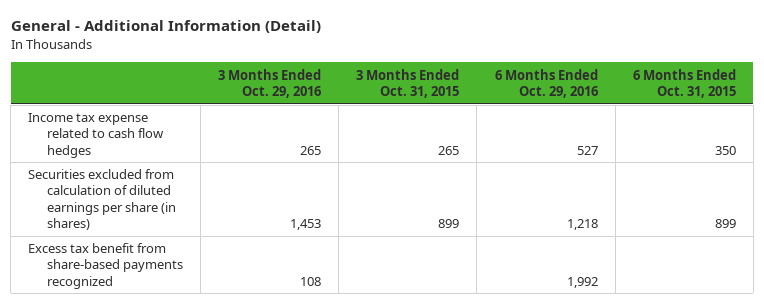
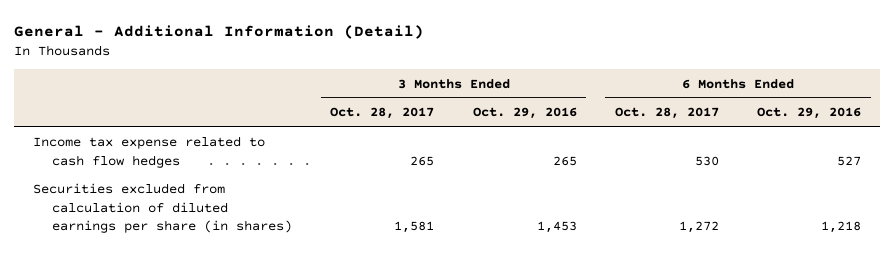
[356,68,460,98] 3 Months Ended Oct. 31, 2015 -> none
[632,68,736,98] 6 Months Ended Oct. 31, 2015 -> none
none -> [330,107,435,120] Oct. 28, 2017
none -> [614,107,719,120] Oct. 28, 2017
[28,243,183,289] Excess tax benefit from share-based payments recognized -> none

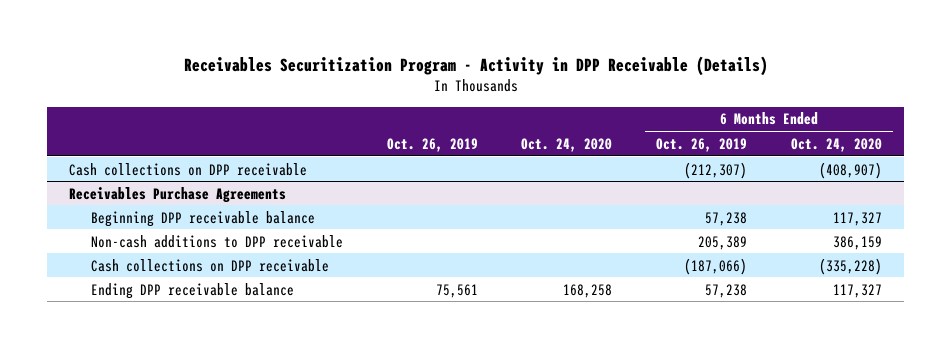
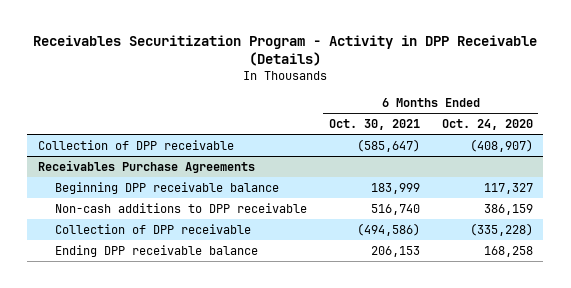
[386,137,478,152] Oct. 26, 2019 -> none
[521,137,613,152] Oct. 24, 2020 -> none
[656,137,748,152] Oct. 26, 2019 -> none
none -> [328,119,420,131] Oct. 30, 2021
[69,162,308,176] Cash collections on DPP receivable -> [38,139,235,150] Collection of DPP receivable
[90,258,329,272] Cash collections on DPP receivable -> [54,223,251,234] Collection of DPP receivable
[833,283,883,298] 117,327 -> [483,245,533,257] 168,258

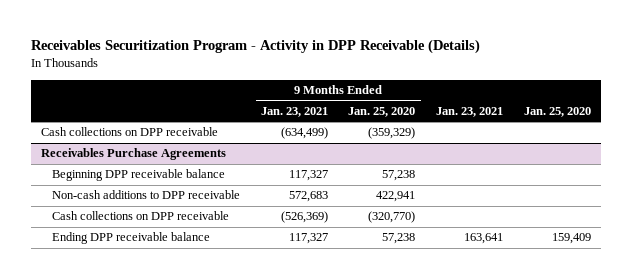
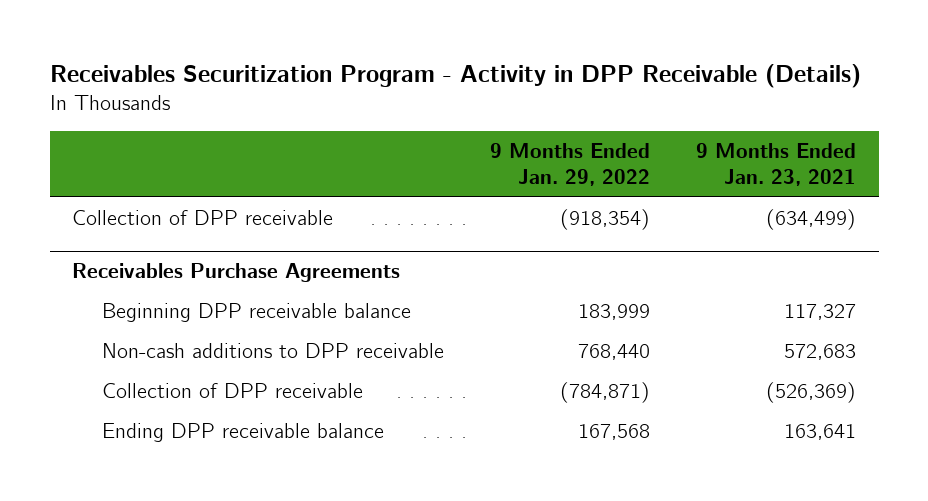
[348,107,416,118] Jan. 25, 2020 -> none
[436,107,504,118] Jan. 23, 2021 -> none
[523,107,591,118] Jan. 25, 2020 -> none
none -> [489,142,650,186] 9 Months Ended Jan. 29, 2022
[41,127,219,137] Cash collections on DPP receivable -> [72,210,334,226] Collection of DPP receivable
[51,211,229,221] Cash collections on DPP receivable -> [102,383,364,399] Collection of DPP receivable
[288,233,328,245] 117,327 -> [783,424,856,441] 163,641

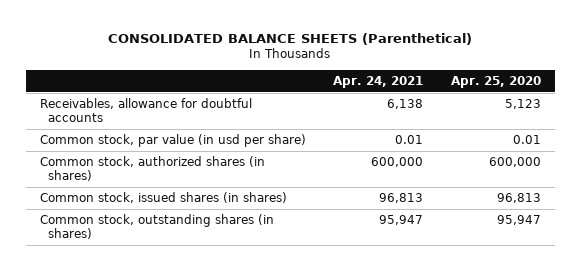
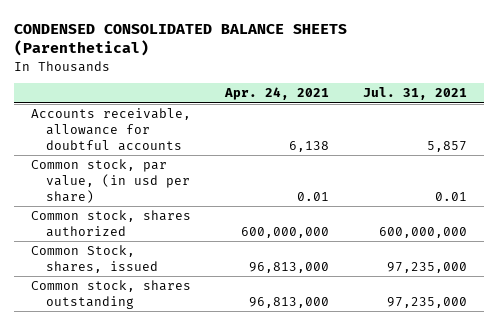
[108,33,473,46] CONSOLIDATED BALANCE SHEETS (Parenthetical) -> [14,23,348,57] CONDENSED CONSOLIDATED BALANCE SHEETS (Parenthetical)
[451,75,542,88] Apr. 25, 2020 -> none
none -> [363,87,468,101] Jul. 31, 2021
[39,98,252,123] Receivables, allowance for doubtful accounts -> [31,108,192,151] Accounts receivable, allowance for doubtful accounts
[39,134,306,148] Common stock, par value (in usd per share) -> [31,159,191,203] Common stock, par value, (in usd per share)
[39,156,265,182] Common stock, authorized shares (in shares) -> [31,210,192,238] Common stock, shares authorized
[371,157,424,168] 600,000 -> [241,227,330,239] 600,000,000
[39,192,287,204] Common stock, issued shares (in shares) -> [31,245,159,274] Common Stock, shares, issued
[379,193,424,204] 96,813 -> [249,262,330,274] 96,813,000
[39,214,274,240] Common stock, outstanding shares (in shares) -> [31,280,192,310] Common stock, shares outstanding
[379,215,424,226] 95,947 -> [249,297,330,309] 96,813,000

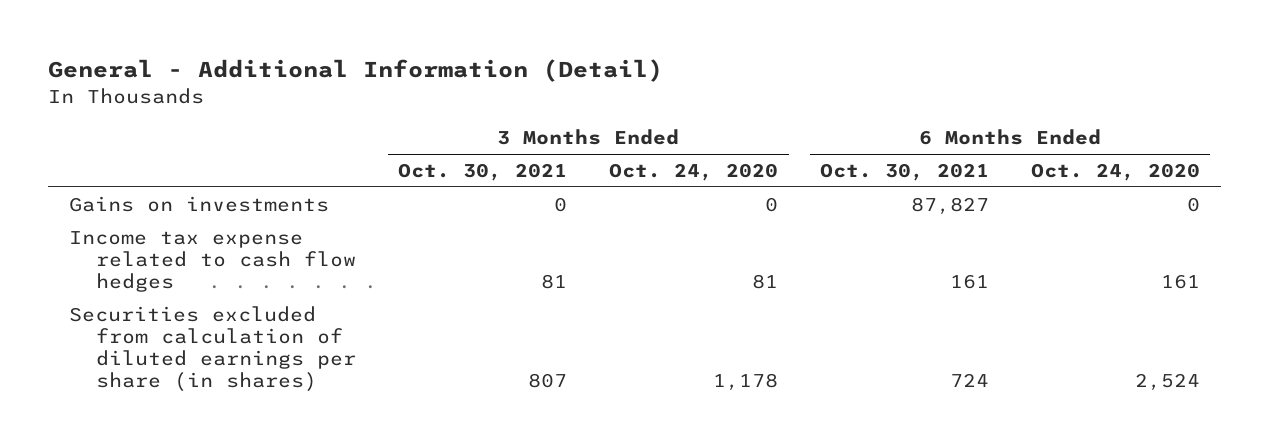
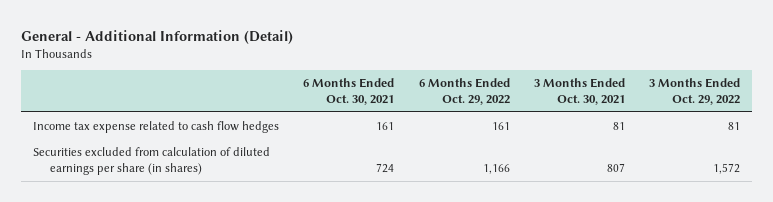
[609,162,779,181] Oct. 24, 2020 -> none
[1030,162,1200,181] Oct. 24, 2020 -> none
none -> [418,78,510,106] 6 Months Ended Oct. 29, 2022
none -> [649,78,741,106] 3 Months Ended Oct. 29, 2022
[69,195,330,212] Gains on investments -> none

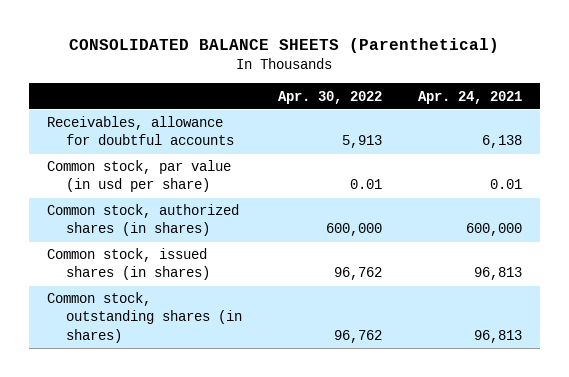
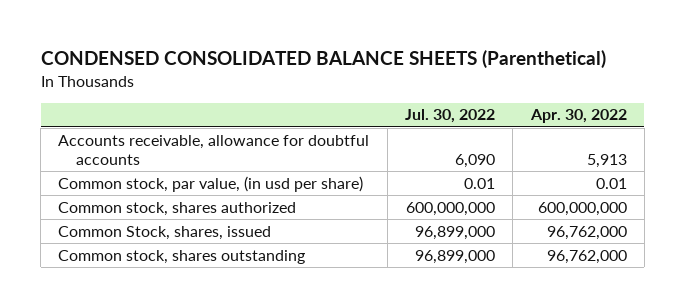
[69,38,500,54] CONSOLIDATED BALANCE SHEETS (Parenthetical) -> [40,50,606,69] CONDENSED CONSOLIDATED BALANCE SHEETS (Parenthetical)
[417,90,522,104] Apr. 24, 2021 -> none
none -> [405,109,496,124] Jul. 30, 2022
[46,116,234,146] Receivables, allowance for doubtful accounts -> [58,134,370,165] Accounts receivable, allowance for doubtful accounts
[46,160,231,193] Common stock, par value (in usd per share) -> [58,175,364,192] Common stock, par value, (in usd per share)
[46,204,239,237] Common stock, authorized shares (in shares) -> [58,201,297,216] Common stock, shares authorized
[325,223,382,237] 600,000 -> [537,201,627,216] 600,000,000
[46,248,210,281] Common stock, issued shares (in shares) -> [58,225,272,240] Common Stock, shares, issued
[333,267,382,281] 96,762 -> [546,225,627,240] 96,762,000
[46,292,242,343] Common stock, outstanding shares (in shares) -> [58,249,306,264] Common stock, shares outstanding
[333,329,382,343] 96,762 -> [546,249,627,264] 96,762,000

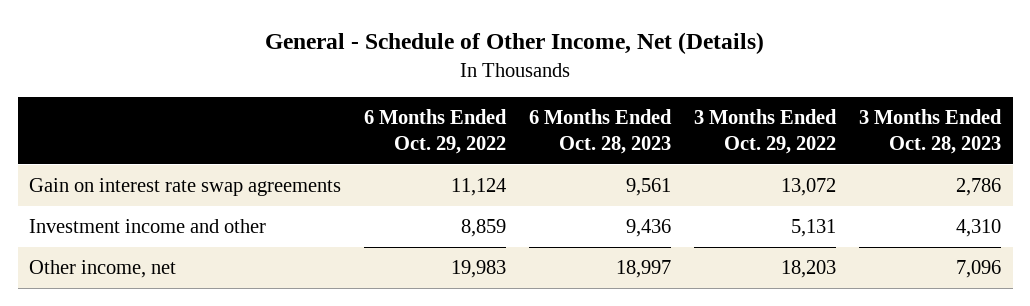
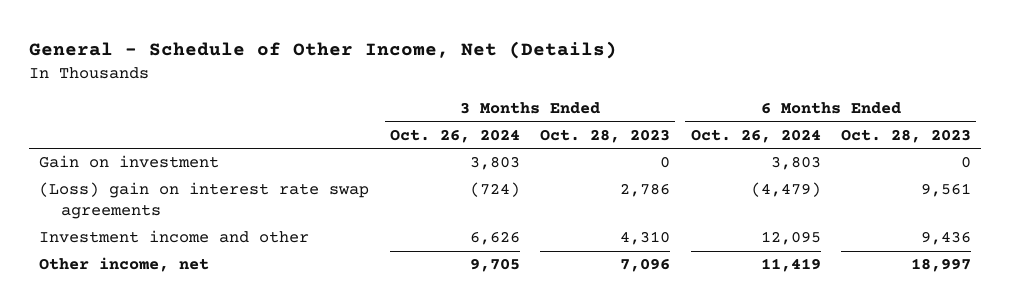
[364,108,508,154] 6 Months Ended Oct. 29, 2022 -> none
[694,108,838,154] 3 Months Ended Oct. 29, 2022 -> none
none -> [389,128,520,143] Oct. 26, 2024
none -> [690,128,821,143] Oct. 26, 2024
none -> [39,155,220,169] Gain on investment
[29,177,342,196] Gain on interest rate swap agreements -> [39,182,370,219] (Loss) gain on interest rate swap agreements

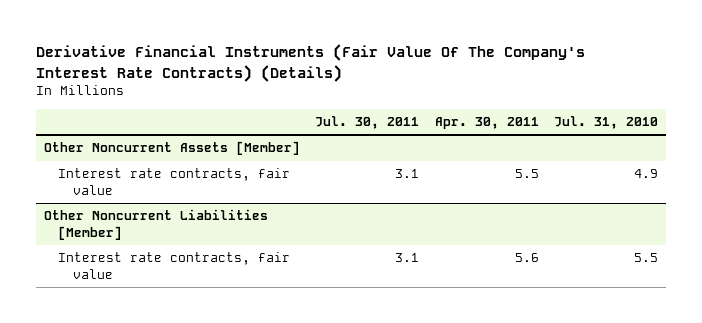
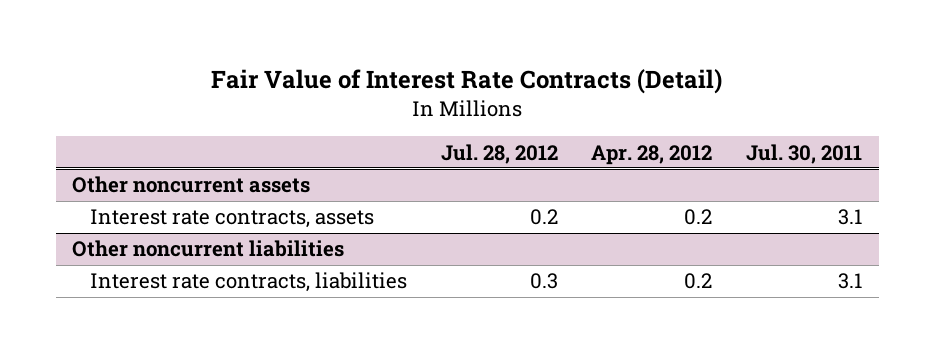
[36,43,586,82] Derivative Financial Instruments (Fair Value Of The Company's Interest Rate Contracts) (Details) -> [211,68,723,94] Fair Value of Interest Rate Contracts (Detail)
[434,117,539,130] Apr. 30, 2011 -> none
[554,116,659,130] Jul. 31, 2010 -> none
none -> [440,143,558,164] Jul. 28, 2012
none -> [591,144,713,165] Apr. 28, 2012
[44,141,301,156] Other Noncurrent Assets [Member] -> [72,176,311,194] Other noncurrent assets
[58,168,291,195] Interest rate contracts, fair value -> [89,209,374,229] Interest rate contracts, assets
[44,209,269,240] Other Noncurrent Liabilities [Member] -> [72,240,345,258] Other noncurrent liabilities
[58,252,291,279] Interest rate contracts, fair value -> [89,272,407,293] Interest rate contracts, liabilities

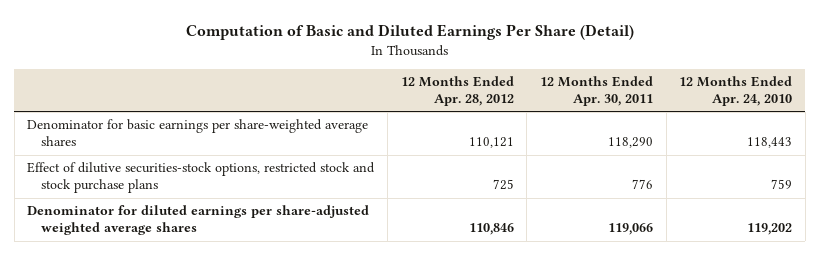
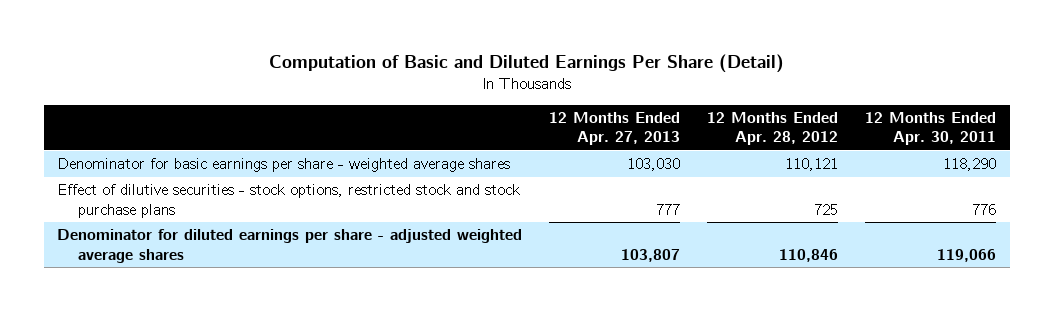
[679,75,793,107] 12 Months Ended Apr. 24, 2010 -> none
none -> [549,111,681,146] 12 Months Ended Apr. 27, 2013
[27,119,369,147] Denominator for basic earnings per share-weighted average shares -> [57,158,511,173] Denominator for basic earnings per share - weighted average shares
[27,162,376,194] Effect of dilutive securities-stock options, restricted stock and stock purchase plans -> [57,184,521,218] Effect of dilutive securities - stock options, restricted stock and stock purchase plans
[27,205,370,236] Denominator for diluted earnings per share-adjusted weighted average shares -> [57,229,523,263] Denominator for diluted earnings per share - adjusted weighted average shares

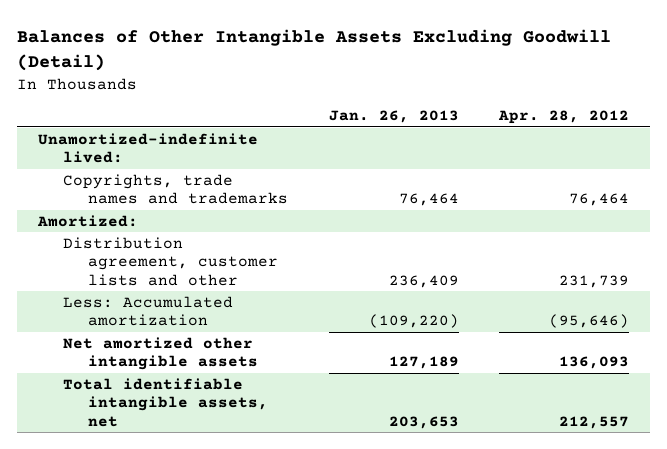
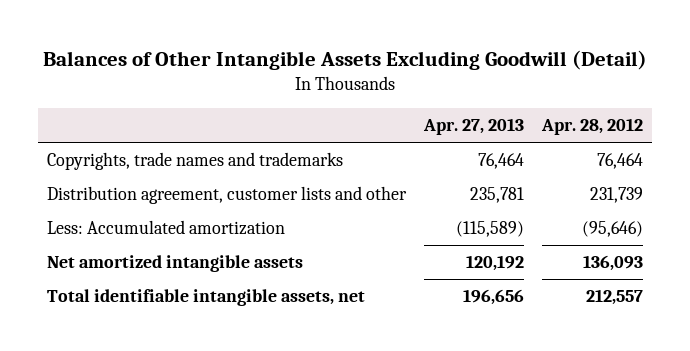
[328,110,459,124] Jan. 26, 2013 -> none
none -> [422,118,524,136] Apr. 27, 2013
[37,132,258,164] Unamortized-indefinite lived: -> none
[36,214,138,227] Amortized: -> none
[62,336,258,371] Net amortized other intangible assets -> [46,255,303,273] Net amortized intangible assets

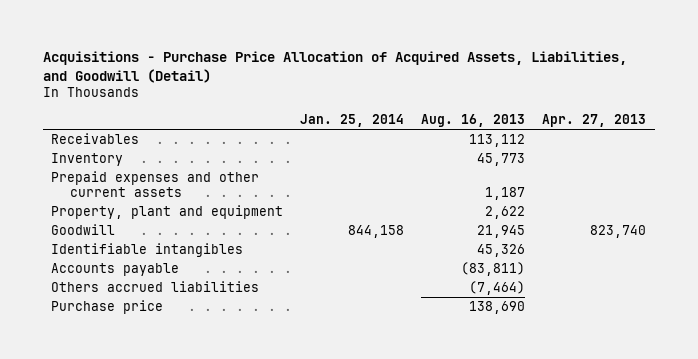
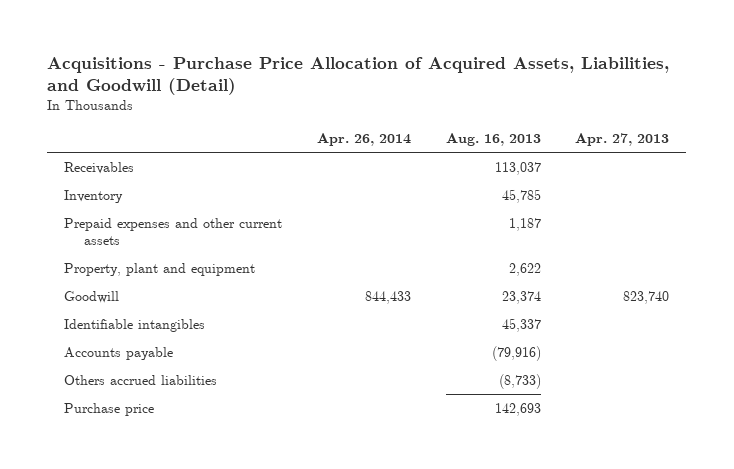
[300,113,405,127] Jan. 25, 2014 -> none
none -> [317,133,412,147] Apr. 26, 2014
[469,134,526,148] 113,112 -> [494,161,541,175] 113,037
[477,153,526,167] 45,773 -> [501,188,541,203] 45,785
[477,225,526,239] 21,945 -> [501,290,541,304] 23,374
[477,244,526,258] 45,326 -> [501,317,541,332] 45,337
[461,262,526,277] (83,811) -> [491,345,541,361] (79,916)
[469,281,526,296] (7,464) -> [498,373,541,389] (8,733)
[469,301,526,315] 138,690 -> [494,402,541,416] 142,693

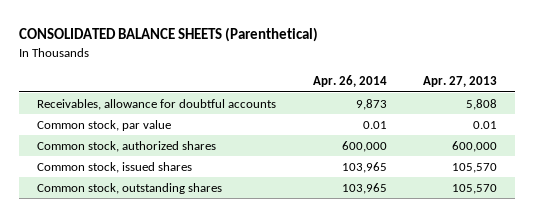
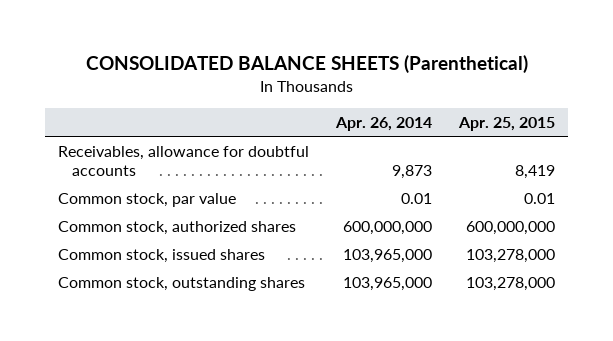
[423,76,498,88] Apr. 27, 2013 -> none
none -> [457,116,555,131] Apr. 25, 2015
[341,140,387,152] 600,000 -> [343,220,433,235] 600,000,000
[341,161,387,173] 103,965 -> [343,248,433,263] 103,965,000
[341,182,387,194] 103,965 -> [343,276,433,291] 103,965,000

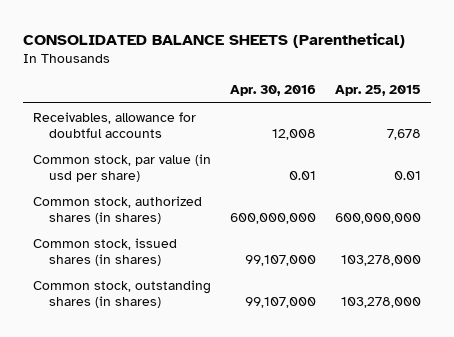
[335,116,433,131] Apr. 26, 2014 -> none
none -> [230,85,317,97] Apr. 30, 2016
[514,164,555,179] 8,419 -> [387,128,422,140] 7,678
[58,192,237,207] Common stock, par value -> [32,153,211,182] Common stock, par value (in usd per share)
[58,220,297,235] Common stock, authorized shares -> [32,195,202,224] Common stock, authorized shares (in shares)
[58,248,266,263] Common stock, issued shares -> [32,237,177,266] Common stock, issued shares (in shares)
[58,276,306,291] Common stock, outstanding shares -> [32,279,211,308] Common stock, outstanding shares (in shares)

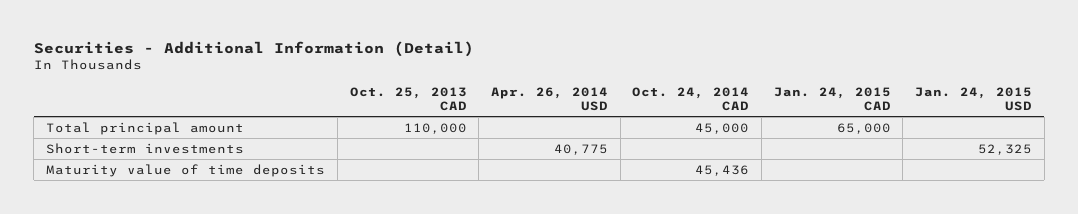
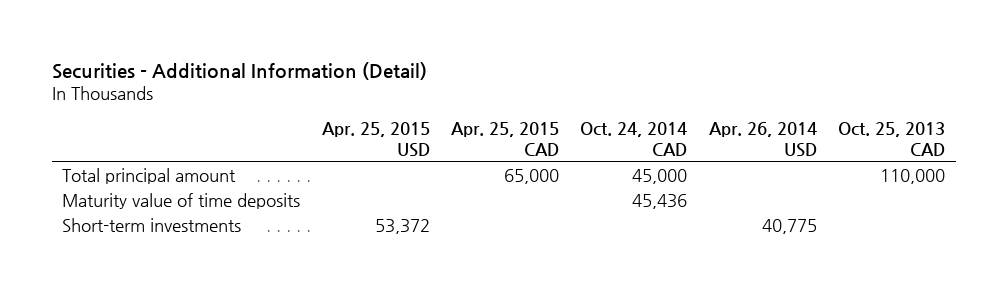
[773,86,891,111] Jan. 24, 2015 CAD -> none
[915,86,1033,111] Jan. 24, 2015 USD -> none
none -> [321,122,430,157] Apr. 25, 2015 USD
none -> [451,122,560,156] Apr. 25, 2015 CAD
[46,142,245,154] Short-term investments -> [62,218,242,233] Short-term investments

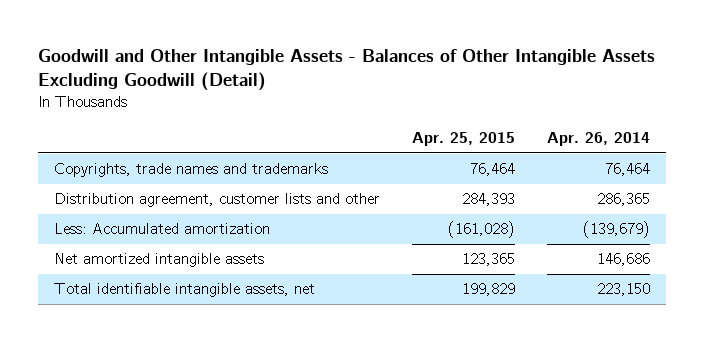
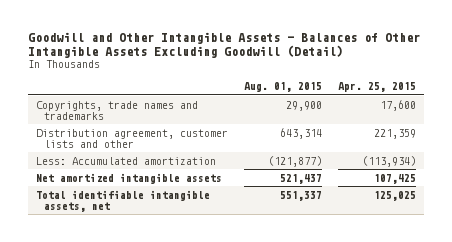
[547,132,651,147] Apr. 26, 2014 -> none
none -> [244,82,323,93] Aug. 01, 2015
[470,163,516,177] 76,464 -> [380,99,417,111] 17,600
[462,193,516,207] 284,393 -> [374,128,417,139] 221,359
[448,221,516,239] (161,028) -> [362,155,417,167] (113,934)
[462,253,516,267] 123,365 -> [374,173,417,184] 107,425
[462,283,516,297] 199,829 -> [374,190,417,201] 125,025

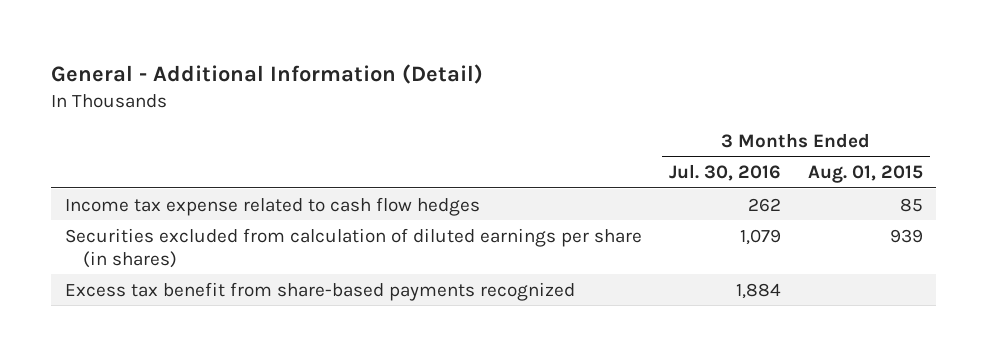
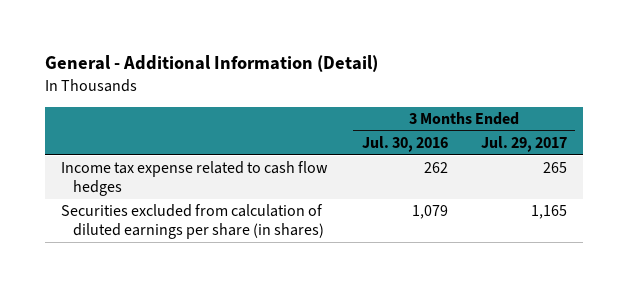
[807,165,923,184] Aug. 01, 2015 -> none
none -> [480,136,567,153] Jul. 29, 2017
[64,281,575,301] Excess tax benefit from share-based payments recognized -> none

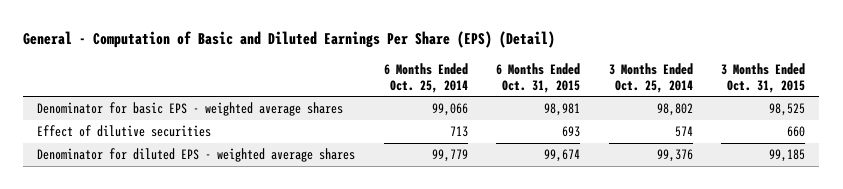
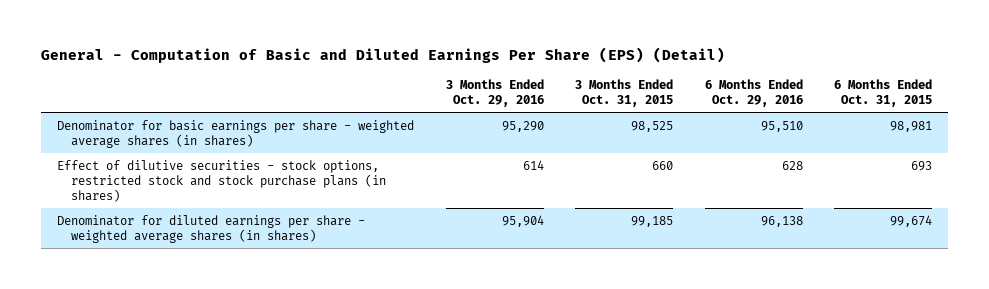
[383,62,468,93] 6 Months Ended Oct. 25, 2014 -> none
[608,62,693,93] 3 Months Ended Oct. 25, 2014 -> none
none -> [445,78,544,108] 3 Months Ended Oct. 29, 2016
none -> [704,78,803,108] 6 Months Ended Oct. 29, 2016
[37,102,344,117] Denominator for basic EPS - weighted average shares -> [57,119,415,148] Denominator for basic earnings per share - weighted average shares (in shares)
[37,125,212,138] Effect of dilutive securities -> [57,159,387,203] Effect of dilutive securities - stock options, restricted stock and stock purchase plans (in shares)
[37,148,356,163] Denominator for diluted EPS - weighted average shares -> [57,214,366,243] Denominator for diluted earnings per share - weighted average shares (in shares)

